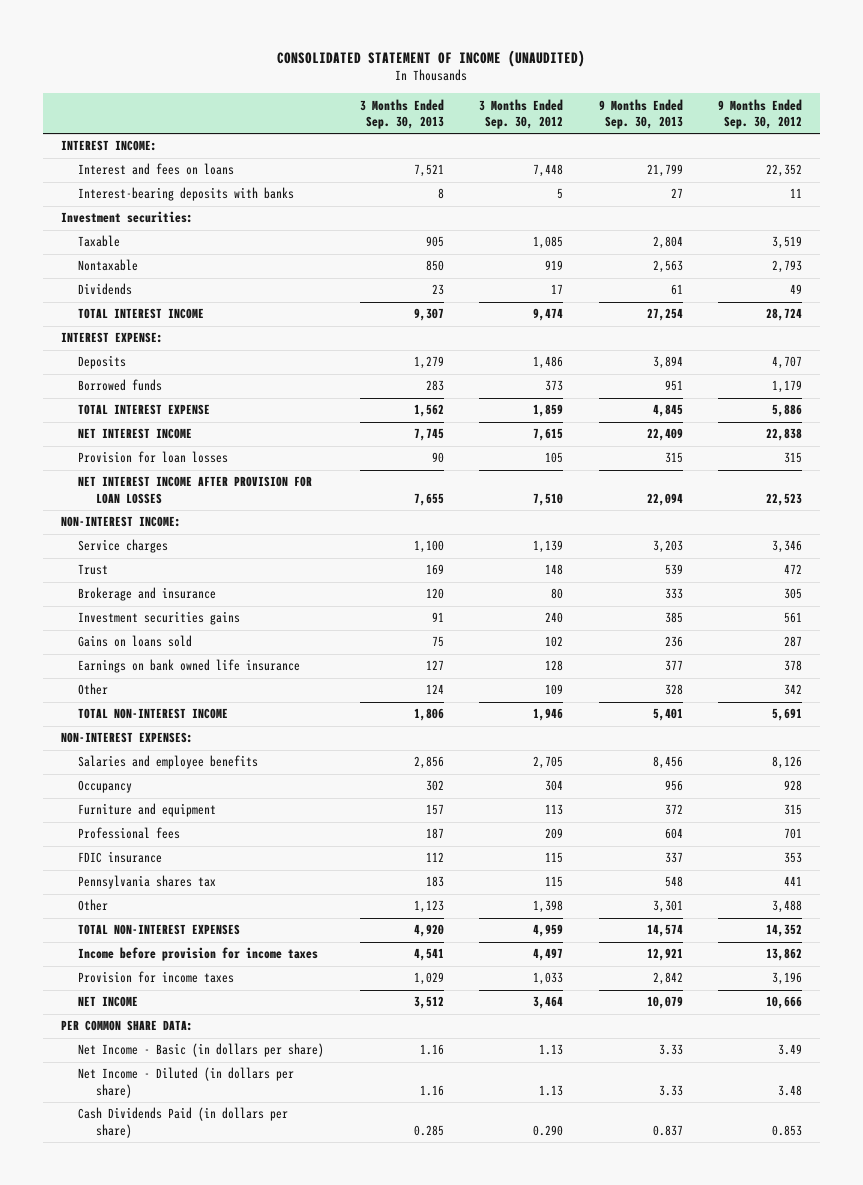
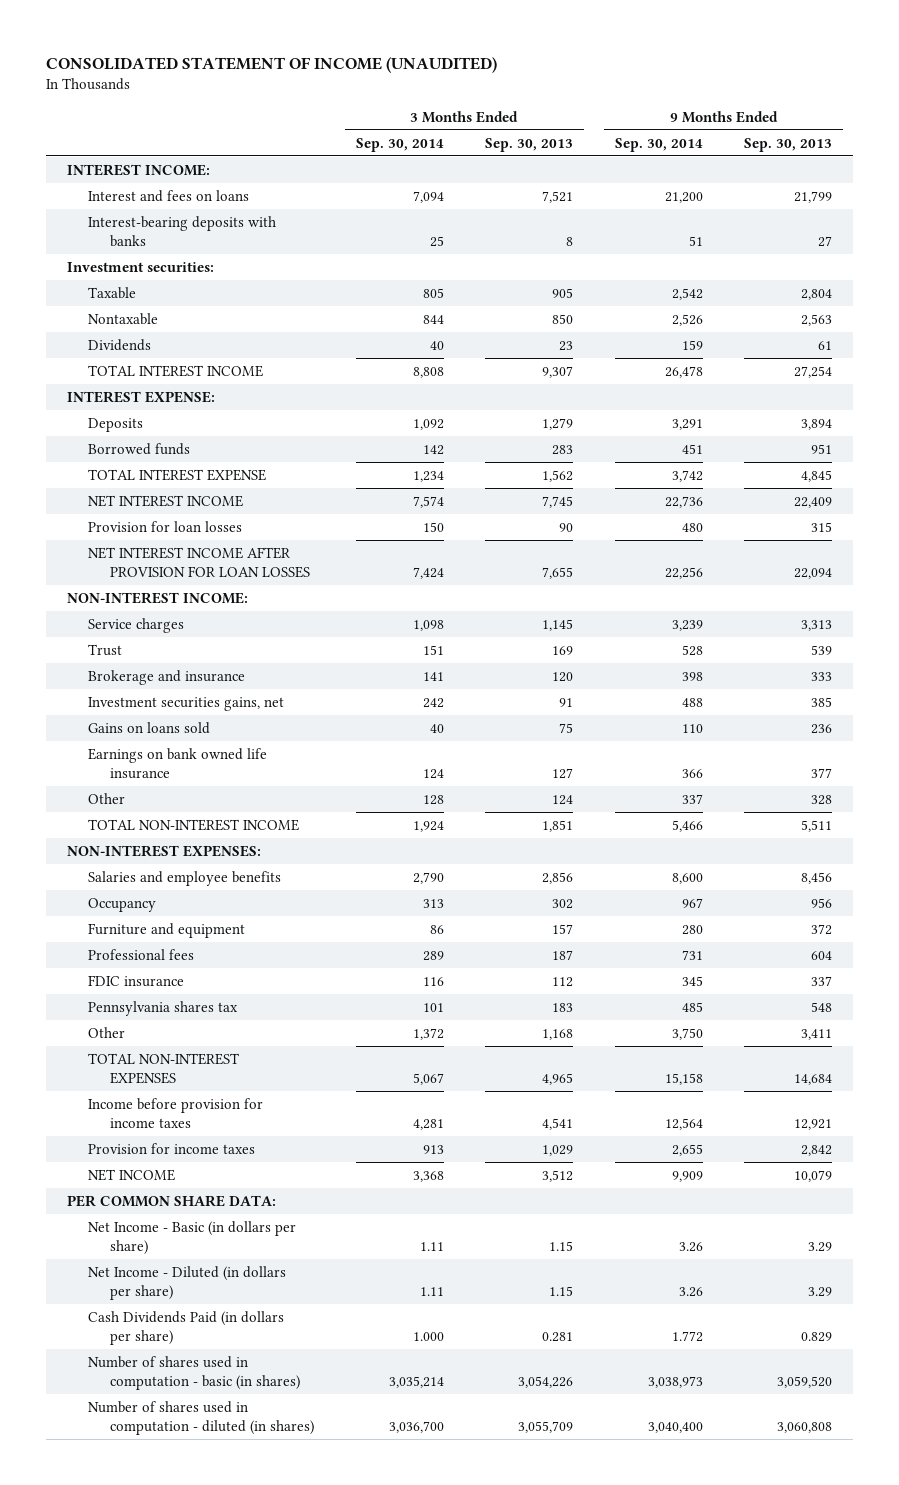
[479,98,564,130] 3 Months Ended Sep. 30, 2012 -> none
[718,98,803,130] 9 Months Ended Sep. 30, 2012 -> none
none -> [355,137,444,152] Sep. 30, 2014
none -> [614,137,703,152] Sep. 30, 2014
[413,540,444,554] 1,100 -> [542,618,574,631] 1,145
[652,540,683,554] 3,203 -> [801,619,833,631] 3,313
[78,611,241,626] Investment securities gains -> [88,696,285,711] Investment securities gains, net
[413,708,444,722] 1,806 -> [542,819,574,832] 1,851
[652,708,683,722] 5,401 -> [801,819,833,832] 5,511
[413,900,444,914] 1,123 -> [542,1028,574,1040] 1,168
[652,900,683,914] 3,301 -> [801,1028,833,1040] 3,411
[413,924,444,938] 4,920 -> [542,1072,574,1085] 4,965
[646,924,683,938] 14,574 -> [794,1073,833,1085] 14,684
[419,1044,444,1056] 1.16 -> [549,1240,574,1251] 1.15
[658,1044,683,1056] 3.33 -> [808,1241,833,1252] 3.29
[419,1084,444,1096] 1.16 -> [549,1285,574,1296] 1.15
[658,1084,683,1096] 3.33 -> [808,1286,833,1297] 3.29
[413,1124,444,1136] 0.285 -> [542,1331,574,1342] 0.281
[652,1124,683,1136] 0.837 -> [801,1331,833,1342] 0.829
none -> [88,1355,301,1390] Number of shares used in computation - basic (in shares)
none -> [88,1400,315,1435] Number of shares used in computation - diluted (in shares)

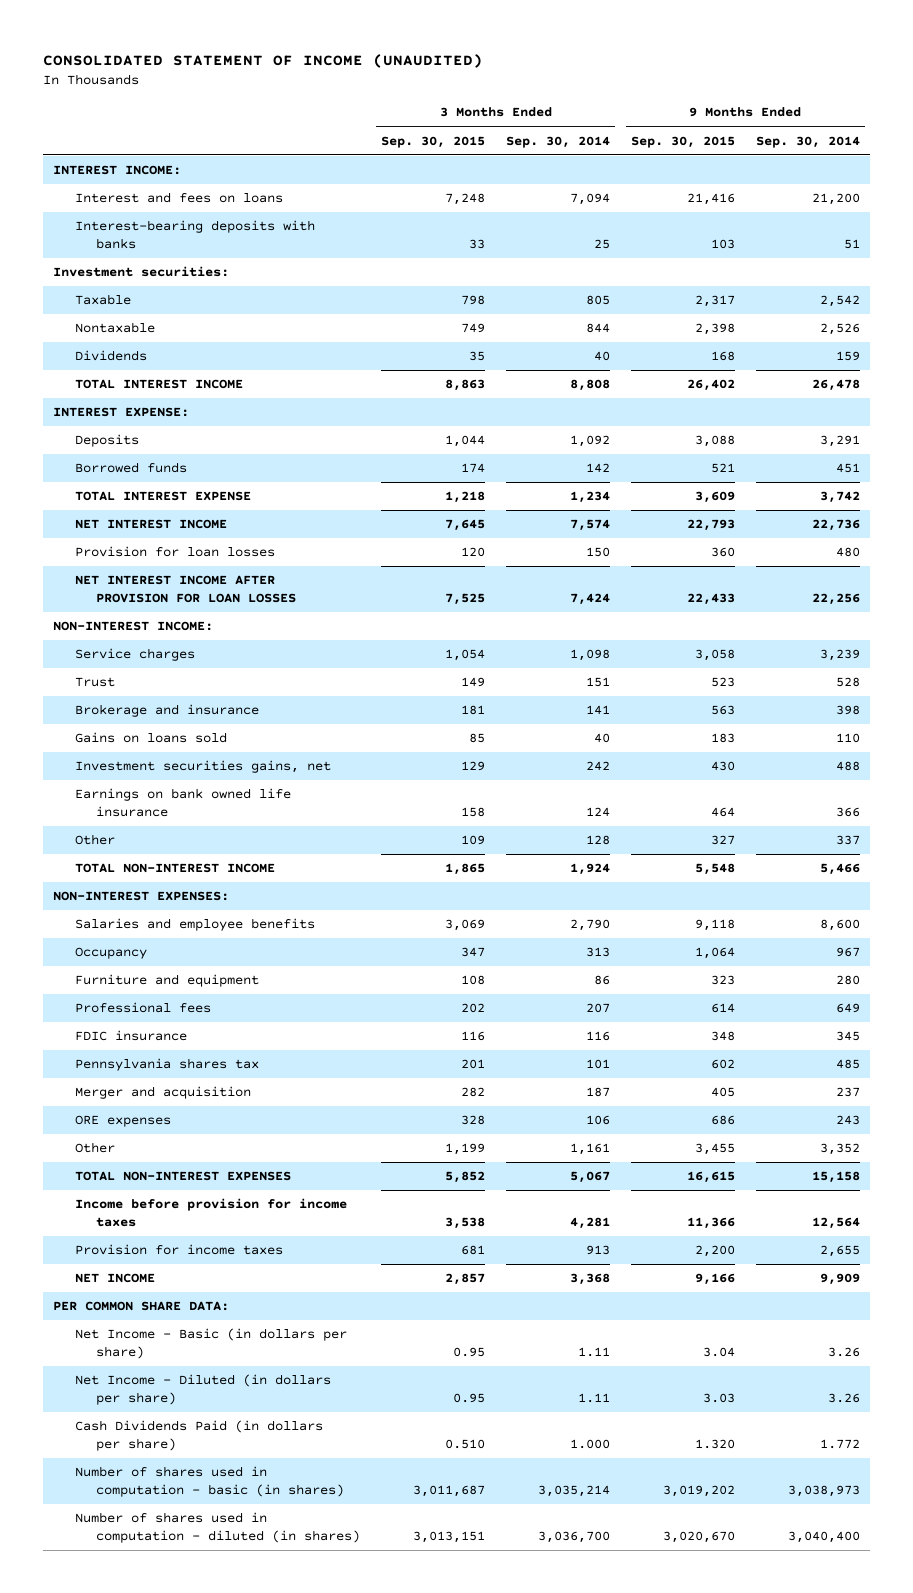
[485,137,574,152] Sep. 30, 2013 -> none
[744,137,833,152] Sep. 30, 2013 -> none
none -> [381,135,486,148] Sep. 30, 2015
none -> [630,135,735,148] Sep. 30, 2015
[88,696,285,711] Investment securities gains, net -> [74,760,331,774] Investment securities gains, net
[422,950,444,961] 289 -> [585,1003,610,1014] 207
[681,949,703,960] 731 -> [835,1003,860,1014] 649
none -> [74,1086,251,1100] Merger and acquisition
none -> [74,1115,171,1128] ORE expenses
[412,1027,444,1040] 1,372 -> [569,1143,610,1156] 1,161
[671,1027,703,1040] 3,750 -> [819,1143,860,1156] 3,352

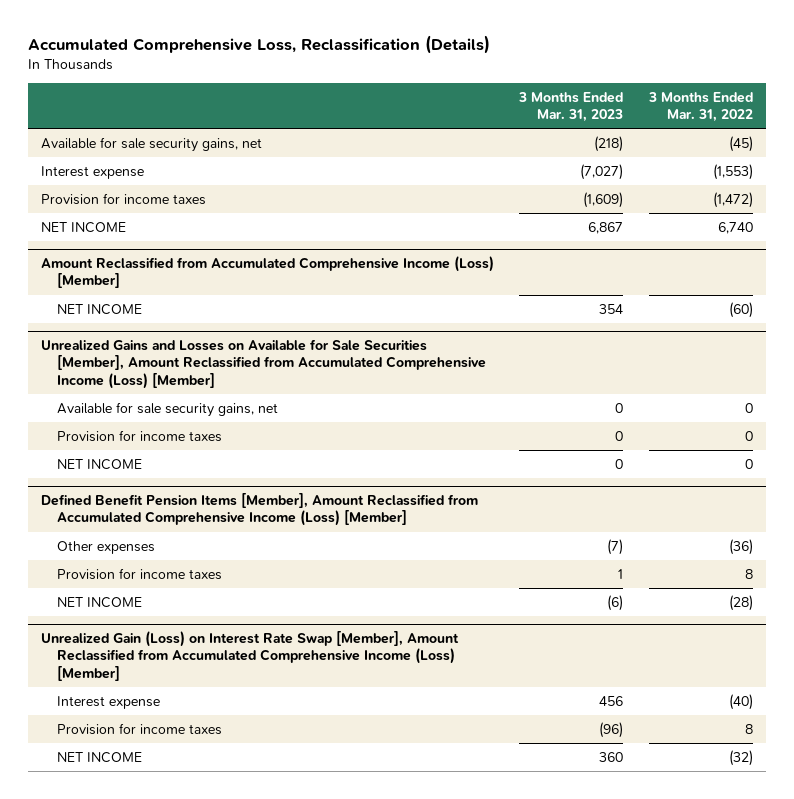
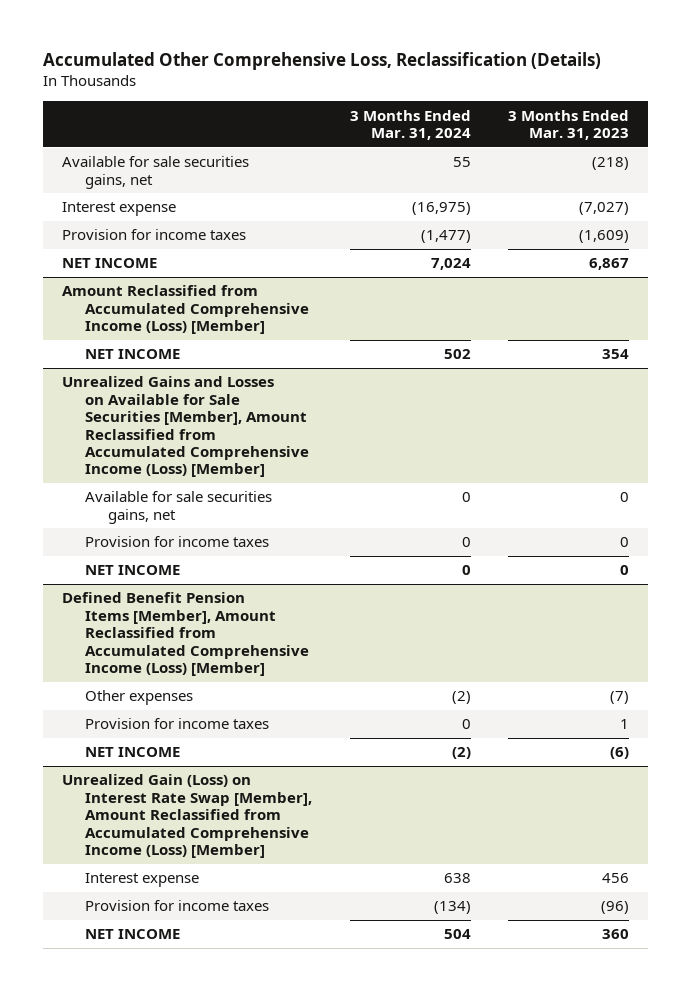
[27,34,490,54] Accumulated Comprehensive Loss, Reclassification (Details) -> [43,52,602,71] Accumulated Other Comprehensive Loss, Reclassification (Details)
[648,91,754,122] 3 Months Ended Mar. 31, 2022 -> none
none -> [349,109,471,140] 3 Months Ended Mar. 31, 2024
[40,136,262,152] Available for sale security gains, net -> [62,156,250,189] Available for sale securities gains, net
[56,401,278,417] Available for sale security gains, net -> [85,491,273,524] Available for sale securities gains, net

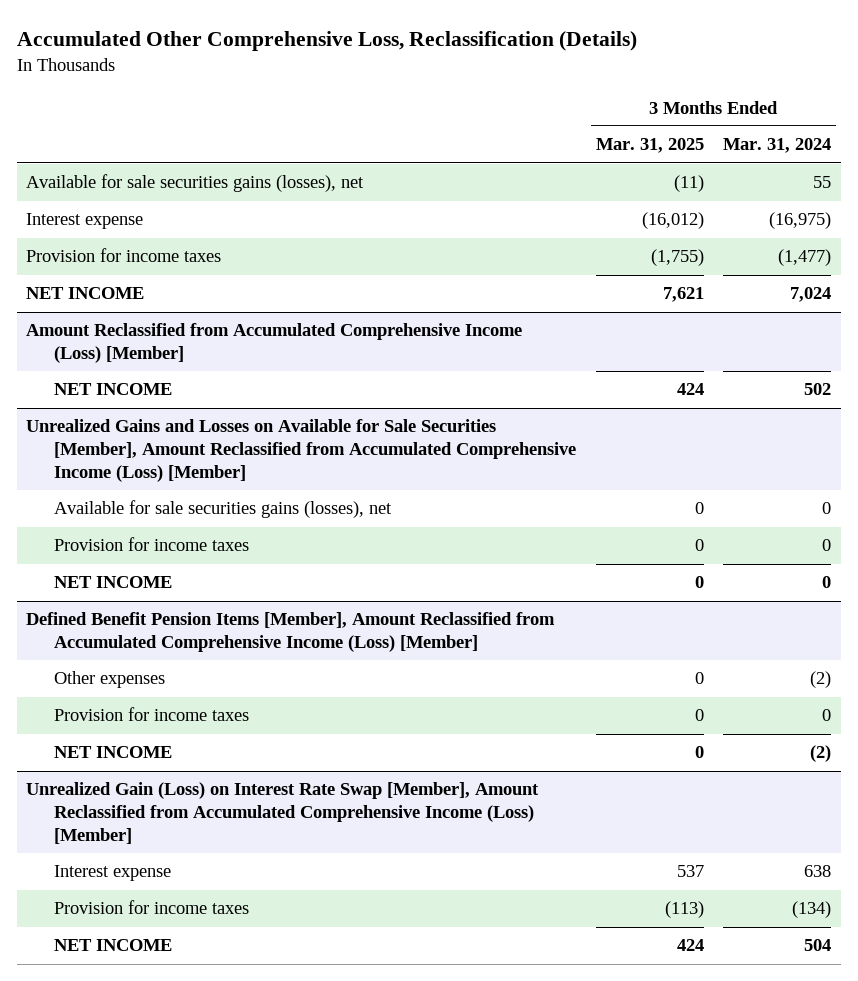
[508,109,630,140] 3 Months Ended Mar. 31, 2023 -> none
none -> [595,138,704,154] Mar. 31, 2025
[62,156,250,189] Available for sale securities gains, net -> [26,174,365,193] Available for sale securities gains (losses), net
[85,491,273,524] Available for sale securities gains, net -> [54,500,393,519] Available for sale securities gains (losses), net

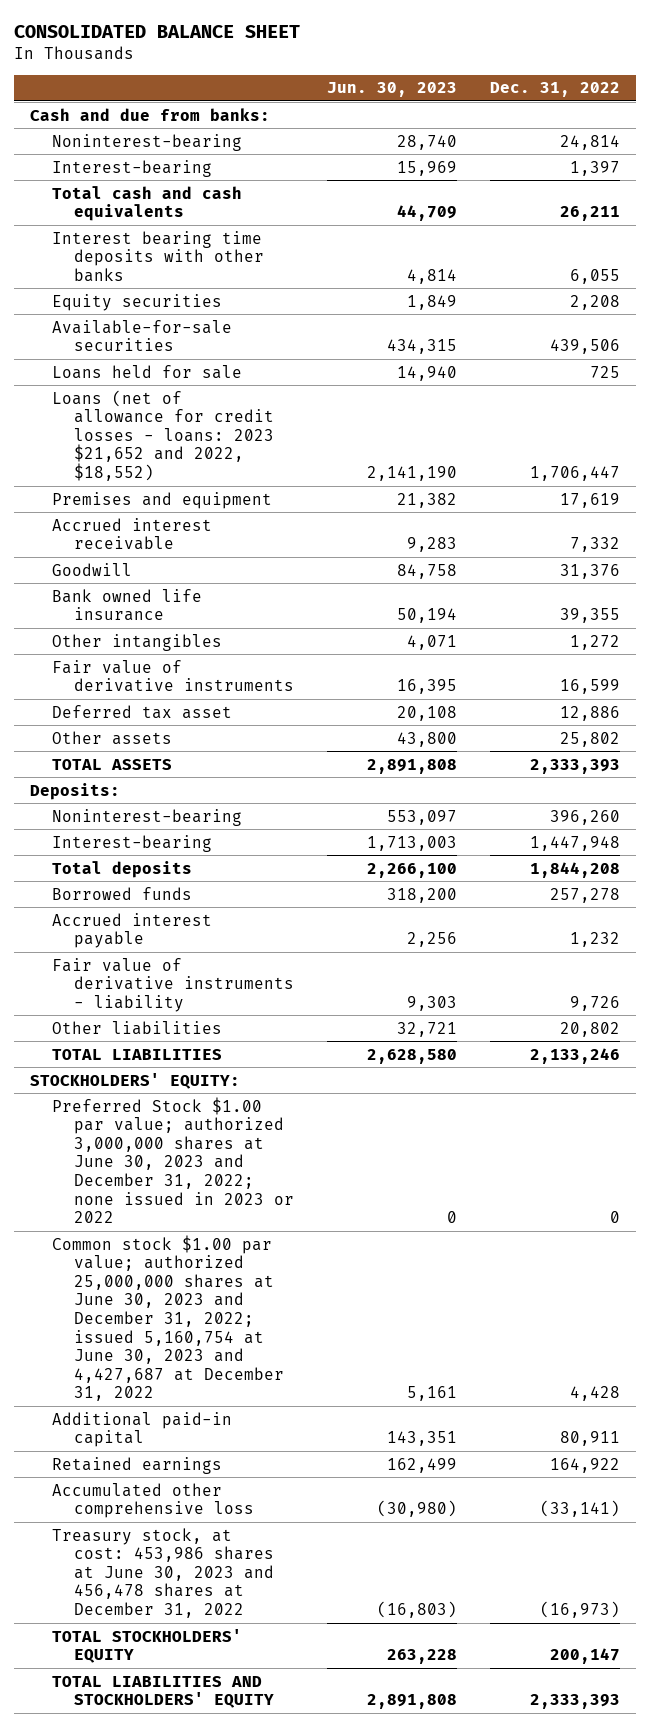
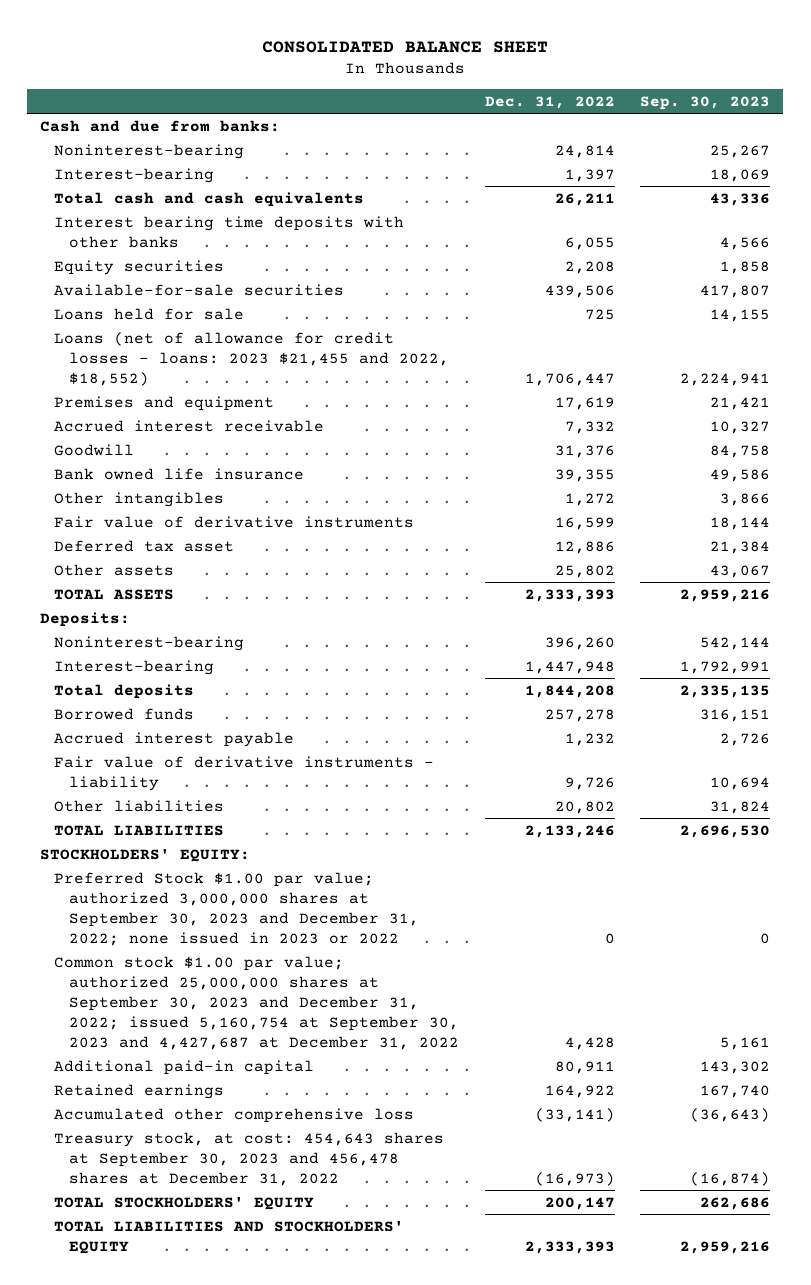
[327,82,458,98] Jun. 30, 2023 -> none
none -> [640,95,771,110] Sep. 30, 2023
[52,389,275,481] Loans (net of allowance for credit losses - loans: 2023 $21,652 and 2022, $18,552) -> [54,331,449,386] Loans (net of allowance for credit losses - loans: 2023 $21,455 and 2022, $18,552)
[52,1096,295,1224] Preferred Stock $1.00 par value; authorized 3,000,000 shares at June 30, 2023 and December 31, 2022; none issued in 2023 or 2022 -> [54,871,419,946] Preferred Stock $1.00 par value; authorized 3,000,000 shares at September 30, 2023 and December 31, 2022; none issued in 2023 or 2022
[52,1234,285,1402] Common stock $1.00 par value; authorized 25,000,000 shares at June 30, 2023 and December 31, 2022; issued 5,160,754 at June 30, 2023 and 4,427,687 at December 31, 2022 -> [54,955,459,1050] Common stock $1.00 par value; authorized 25,000,000 shares at September 30, 2023 and December 31, 2022; issued 5,160,754 at September 30, 2023 and 4,427,687 at December 31, 2022
[52,1527,275,1618] Treasury stock, at cost: 453,986 shares at June 30, 2023 and 456,478 shares at December 31, 2022 -> [54,1131,445,1186] Treasury stock, at cost: 454,643 shares at September 30, 2023 and 456,478 shares at December 31, 2022

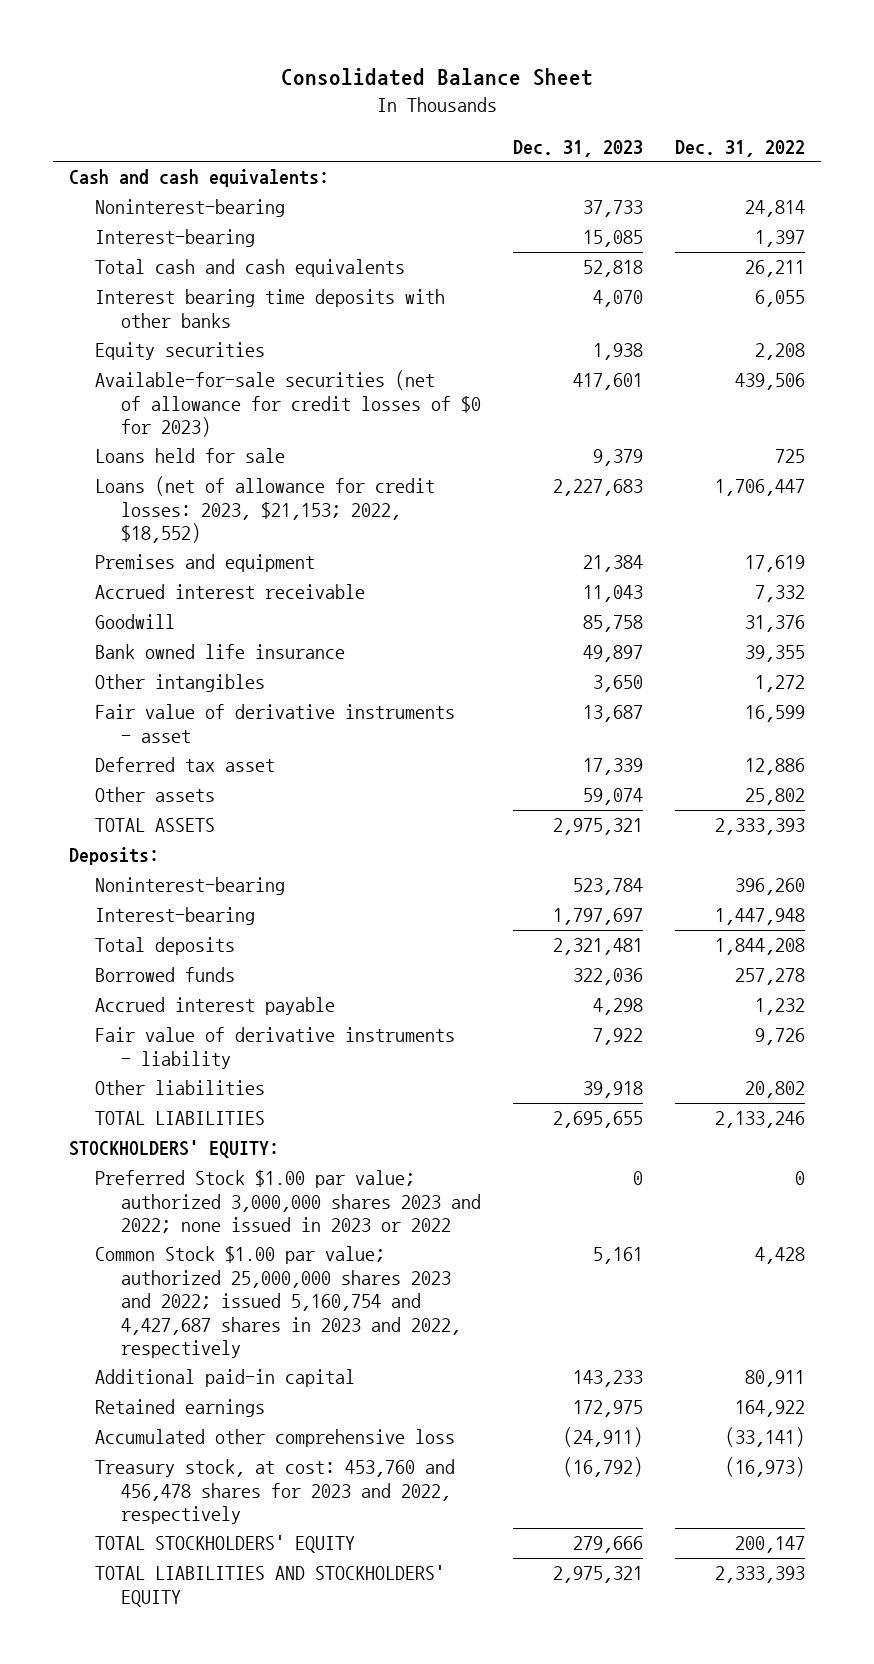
[262,40,549,53] CONSOLIDATED BALANCE SHEET -> [280,68,593,87] Consolidated Balance Sheet
[640,95,771,110] Sep. 30, 2023 -> none
none -> [513,139,644,157] Dec. 31, 2023
[40,119,281,132] Cash and due from banks: -> [68,169,329,188] Cash and cash equivalents:
[54,283,345,296] Available-for-sale securities -> [95,370,482,438] Available-for-sale securities (net of allowance for credit losses of $0 for 2023)
[54,331,449,386] Loans (net of allowance for credit losses - loans: 2023 $21,455 and 2022, $18,552) -> [95,476,436,544] Loans (net of allowance for credit losses: 2023, $21,153; 2022, $18,552)
[54,515,415,528] Fair value of derivative instruments -> [95,704,456,743] Fair value of derivative instruments - asset
[54,871,419,946] Preferred Stock $1.00 par value; authorized 3,000,000 shares at September 30, 2023 and December 31, 2022; none issued in 2023 or 2022 -> [95,1170,482,1234] Preferred Stock $1.00 par value; authorized 3,000,000 shares 2023 and 2022; none issued in 2023 or 2022
[54,955,459,1050] Common stock $1.00 par value; authorized 25,000,000 shares at September 30, 2023 and December 31, 2022; issued 5,160,754 at September 30, 2023 and 4,427,687 at December 31, 2022 -> [95,1246,462,1359] Common Stock $1.00 par value; authorized 25,000,000 shares 2023 and 2022; issued 5,160,754 and 4,427,687 shares in 2023 and 2022, respectively
[54,1131,445,1186] Treasury stock, at cost: 454,643 shares at September 30, 2023 and 456,478 shares at December 31, 2022 -> [95,1459,456,1525] Treasury stock, at cost: 453,760 and 456,478 shares for 2023 and 2022, respectively

